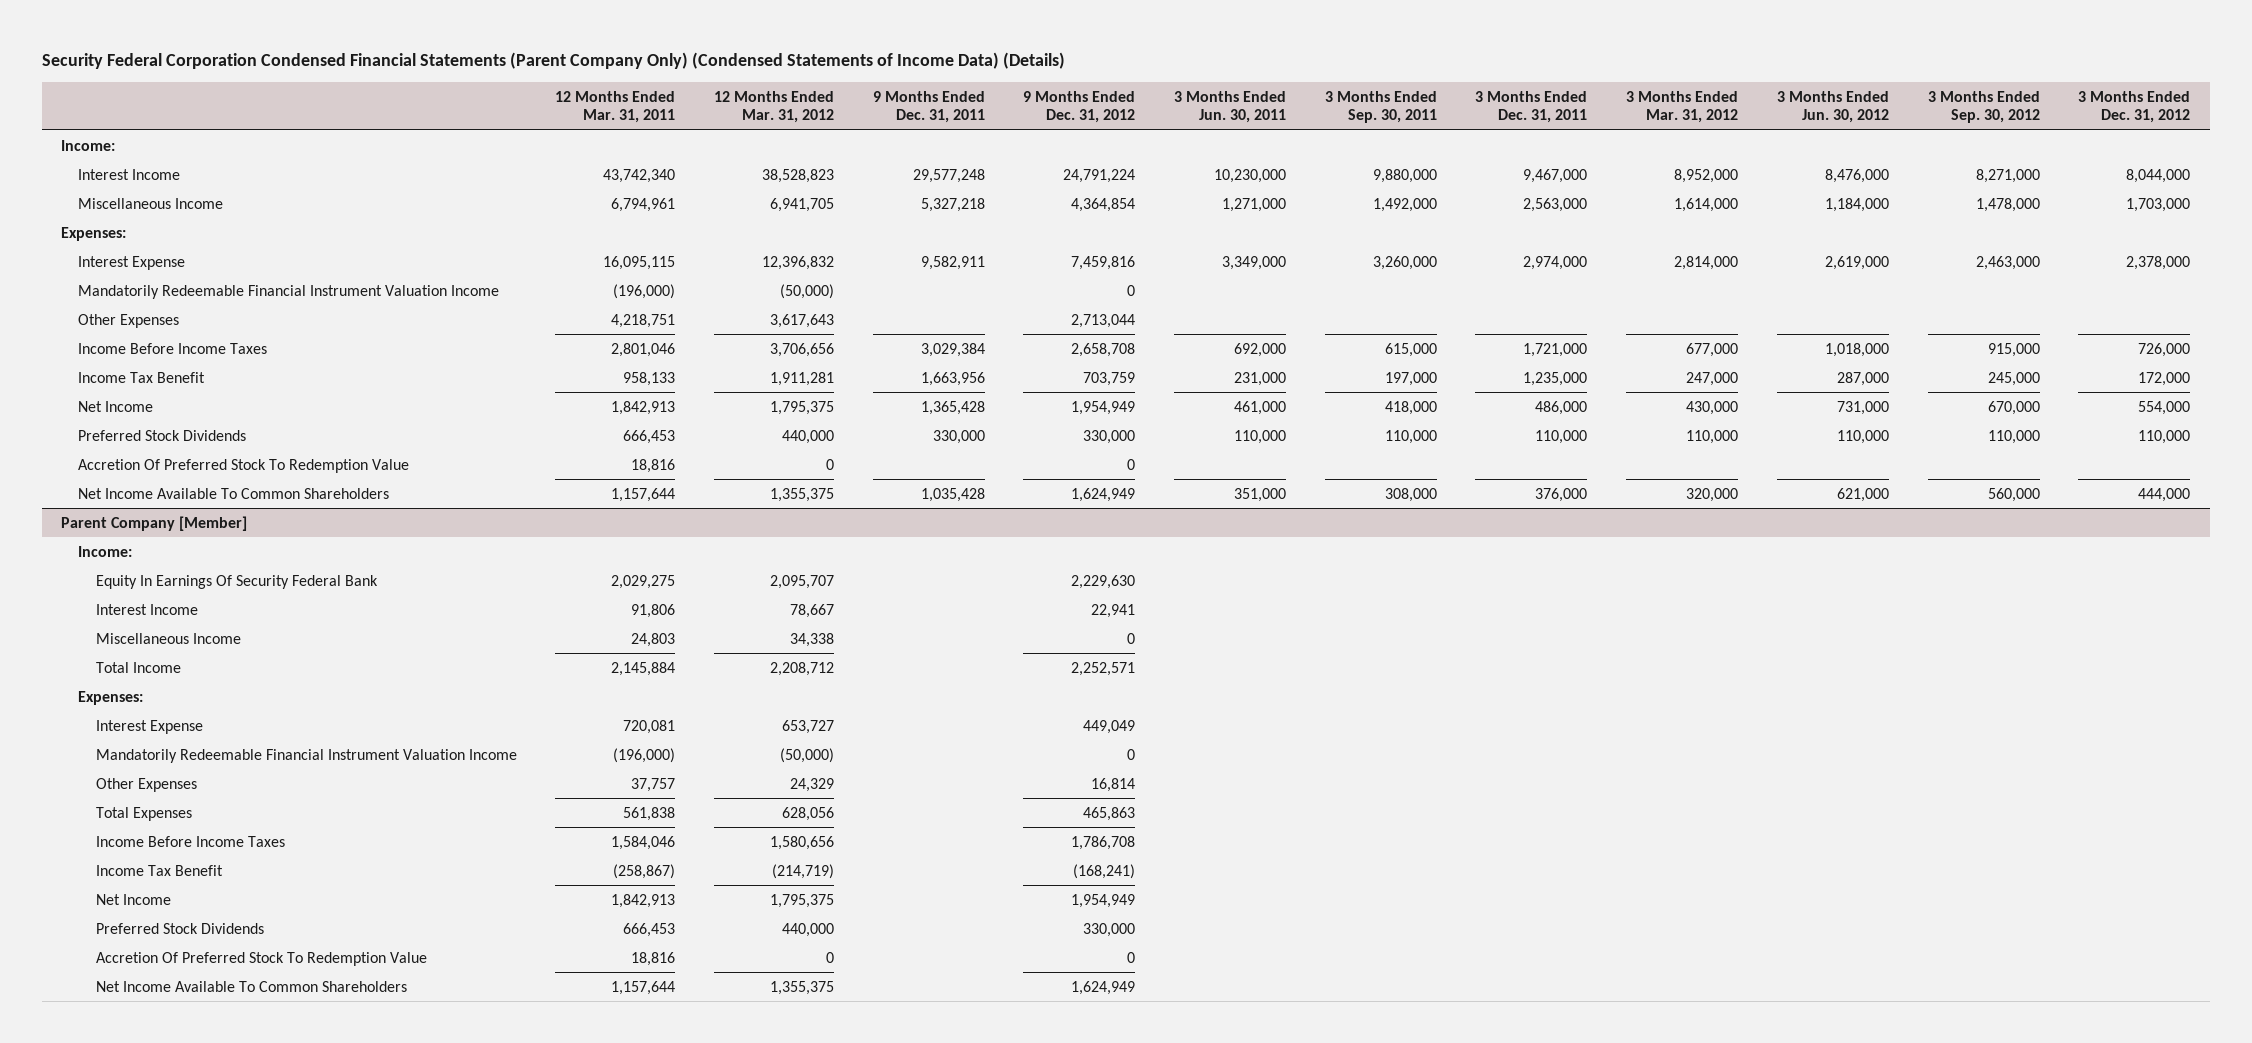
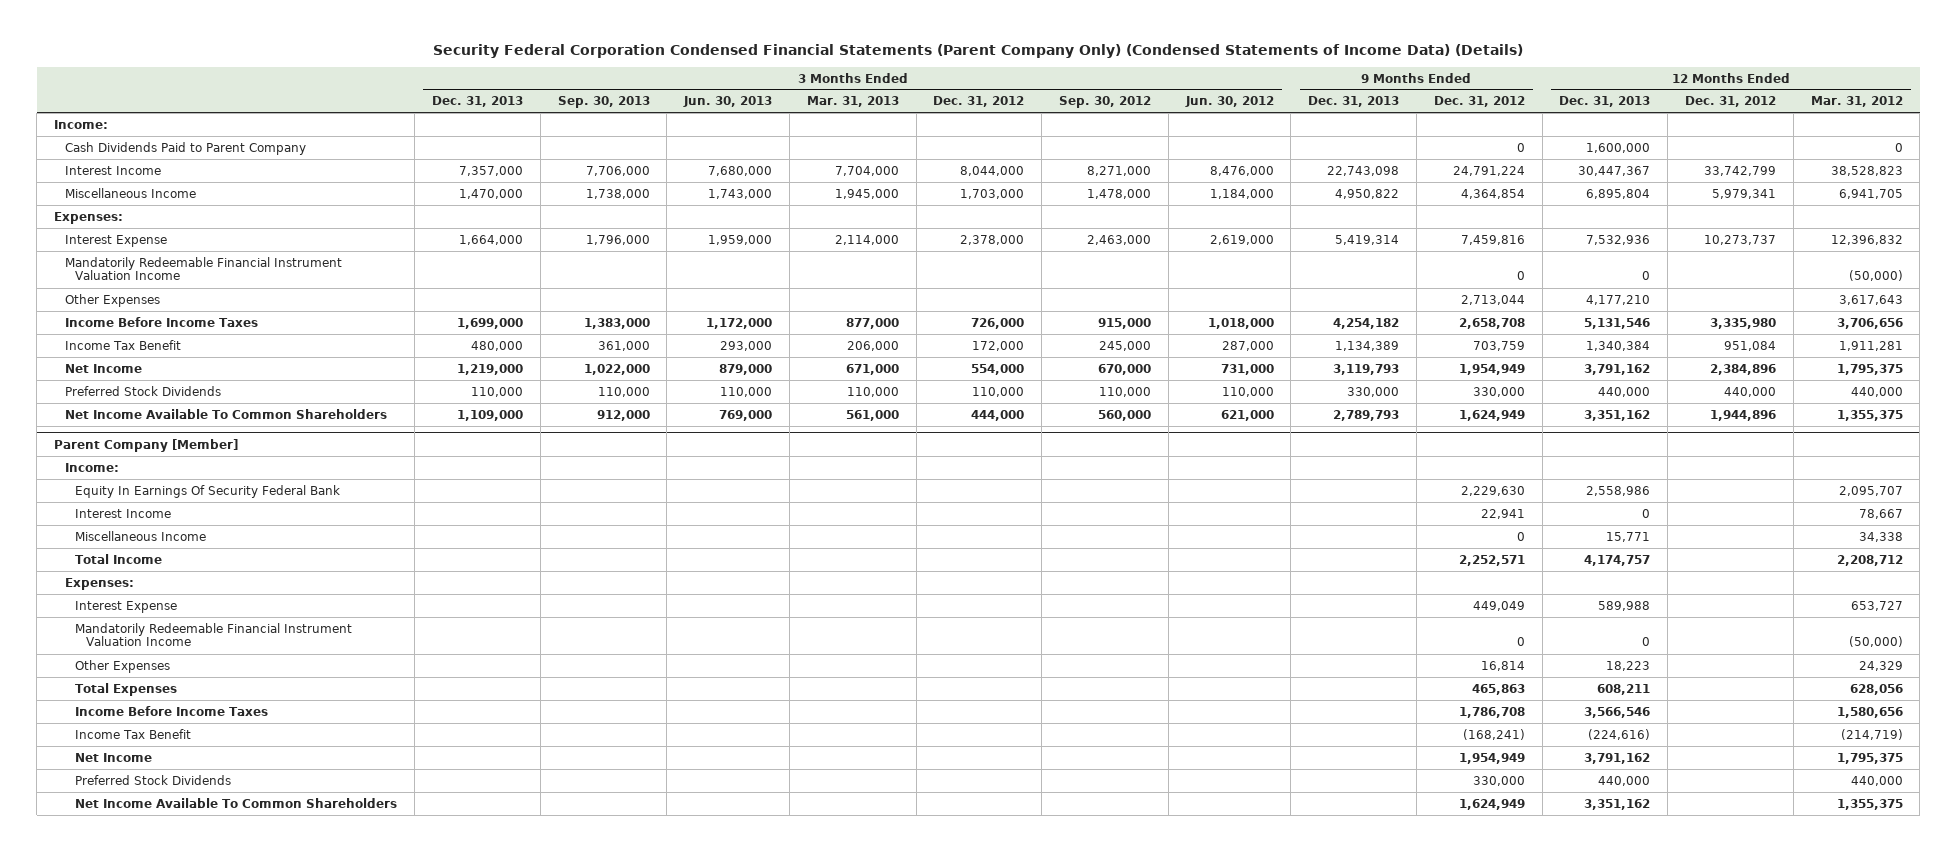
[555,90,676,124] 12 Months Ended Mar. 31, 2011 -> none
[872,90,985,124] 9 Months Ended Dec. 31, 2011 -> none
[1174,90,1287,124] 3 Months Ended Jun. 30, 2011 -> none
[1324,90,1437,124] 3 Months Ended Sep. 30, 2011 -> none
[1475,90,1588,124] 3 Months Ended Dec. 31, 2011 -> none
[1626,90,1739,124] 3 Months Ended Mar. 31, 2012 -> none
none -> [431,96,523,108] Dec. 31, 2013
none -> [557,96,650,109] Sep. 30, 2013
none -> [683,96,773,108] Jun. 30, 2013
none -> [806,96,899,108] Mar. 31, 2013
none -> [1308,96,1400,108] Dec. 31, 2013
none -> [1559,96,1651,108] Dec. 31, 2013
none -> [1685,96,1777,108] Dec. 31, 2012
none -> [64,141,306,155] Cash Dividends Paid to Parent Company
[78,458,410,473] Accretion Of Preferred Stock To Redemption Value -> none
[95,951,427,966] Accretion Of Preferred Stock To Redemption Value -> none

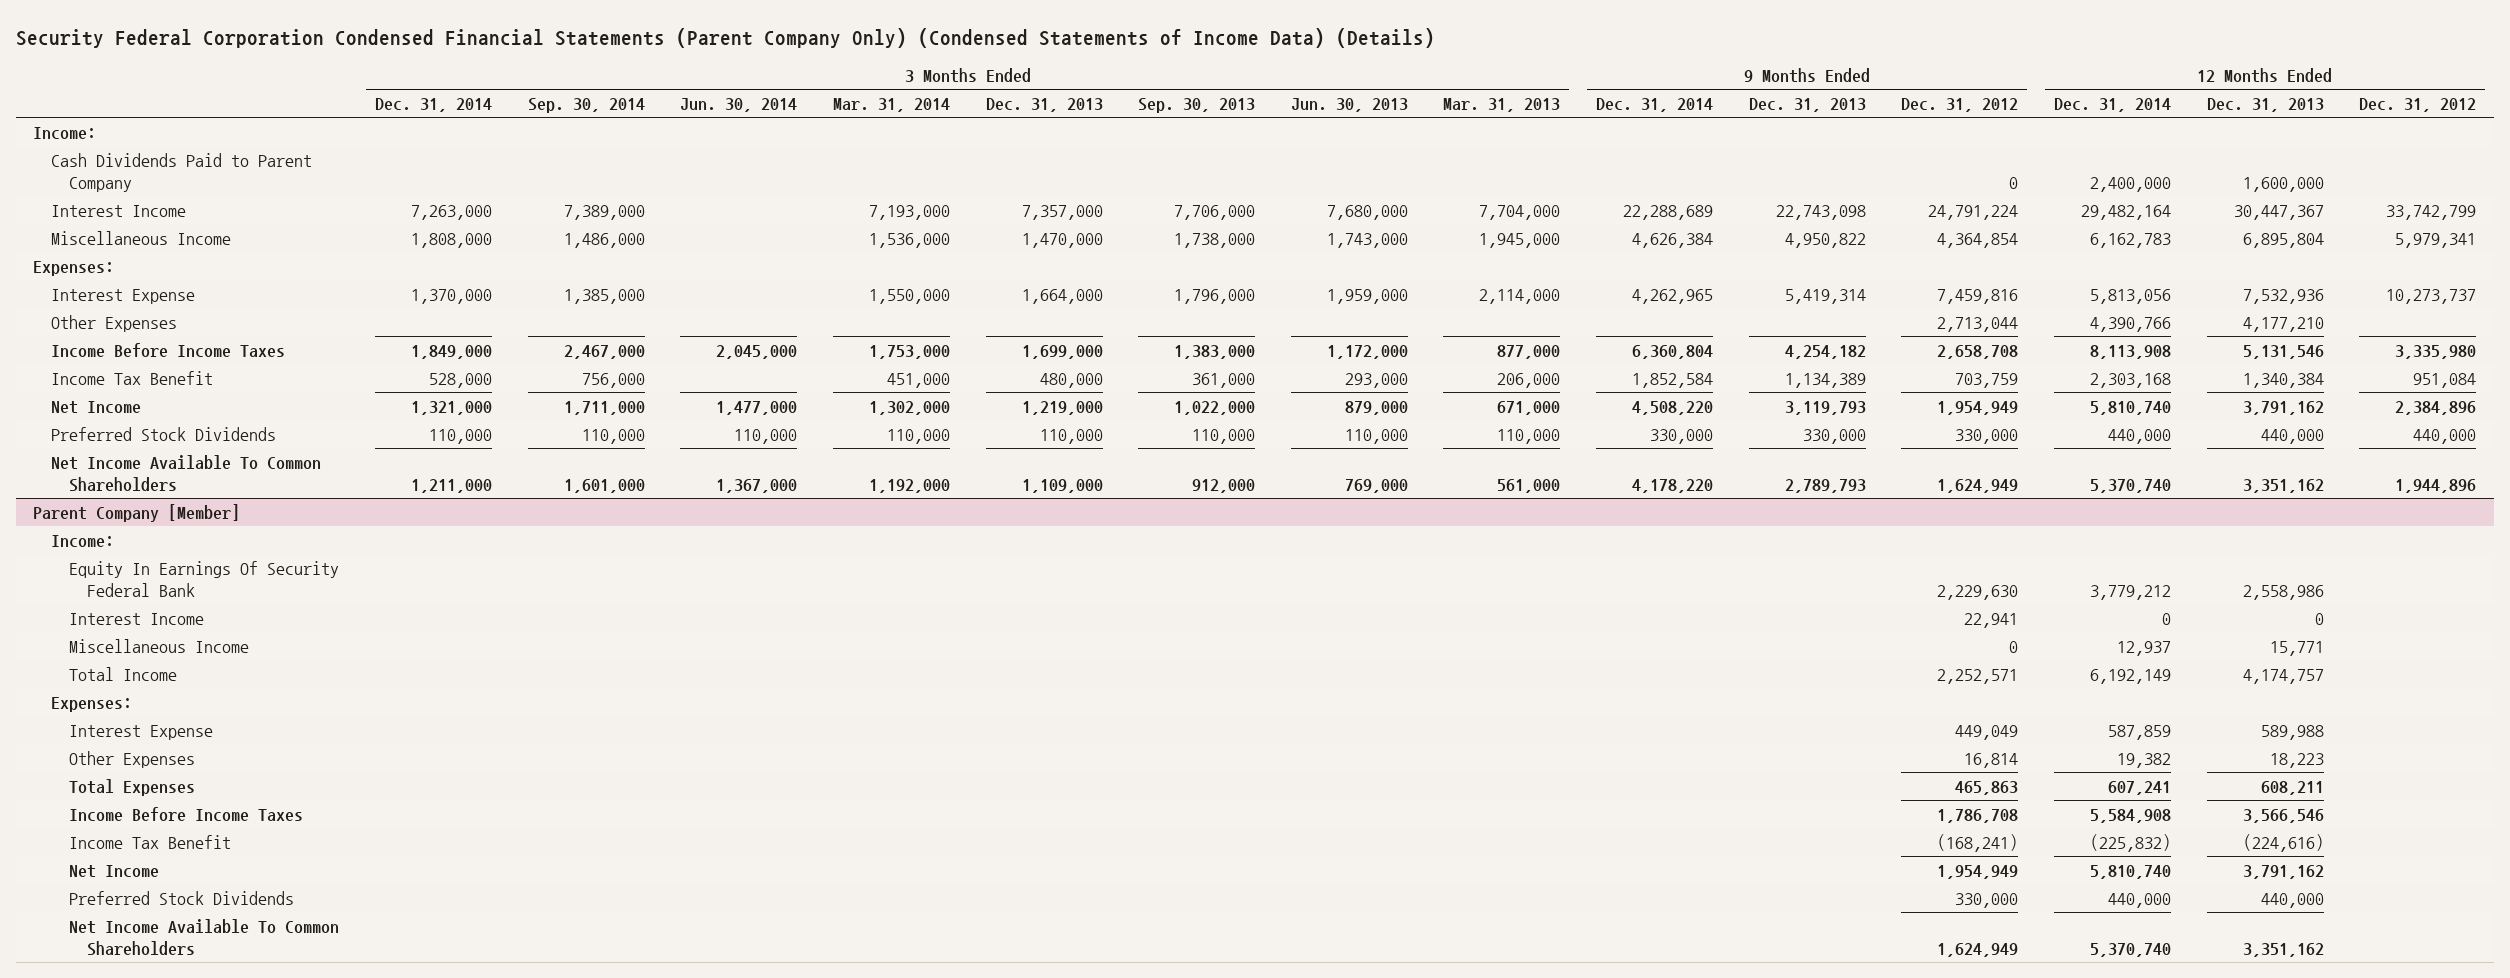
[933,96,1025,108] Dec. 31, 2012 -> none
[1058,96,1151,109] Sep. 30, 2012 -> none
[1184,96,1274,108] Jun. 30, 2012 -> none
[1810,96,1903,108] Mar. 31, 2012 -> none
none -> [375,98,493,113] Dec. 31, 2014
none -> [527,98,645,114] Sep. 30, 2014
none -> [680,98,798,113] Jun. 30, 2014
none -> [832,98,950,113] Mar. 31, 2014
none -> [1596,98,1714,113] Dec. 31, 2014
none -> [2054,98,2172,113] Dec. 31, 2014
[64,256,342,281] Mandatorily Redeemable Financial Instrument Valuation Income -> none
[75,622,353,647] Mandatorily Redeemable Financial Instrument Valuation Income -> none

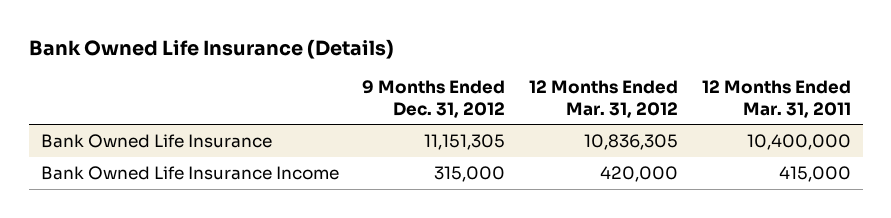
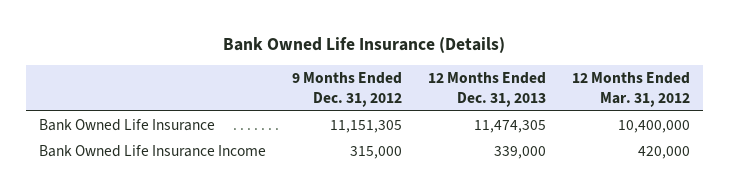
[701,80,851,118] 12 Months Ended Mar. 31, 2011 -> none
none -> [427,71,546,107] 12 Months Ended Dec. 31, 2013
[584,133,679,150] 10,836,305 -> [617,120,690,134] 10,400,000

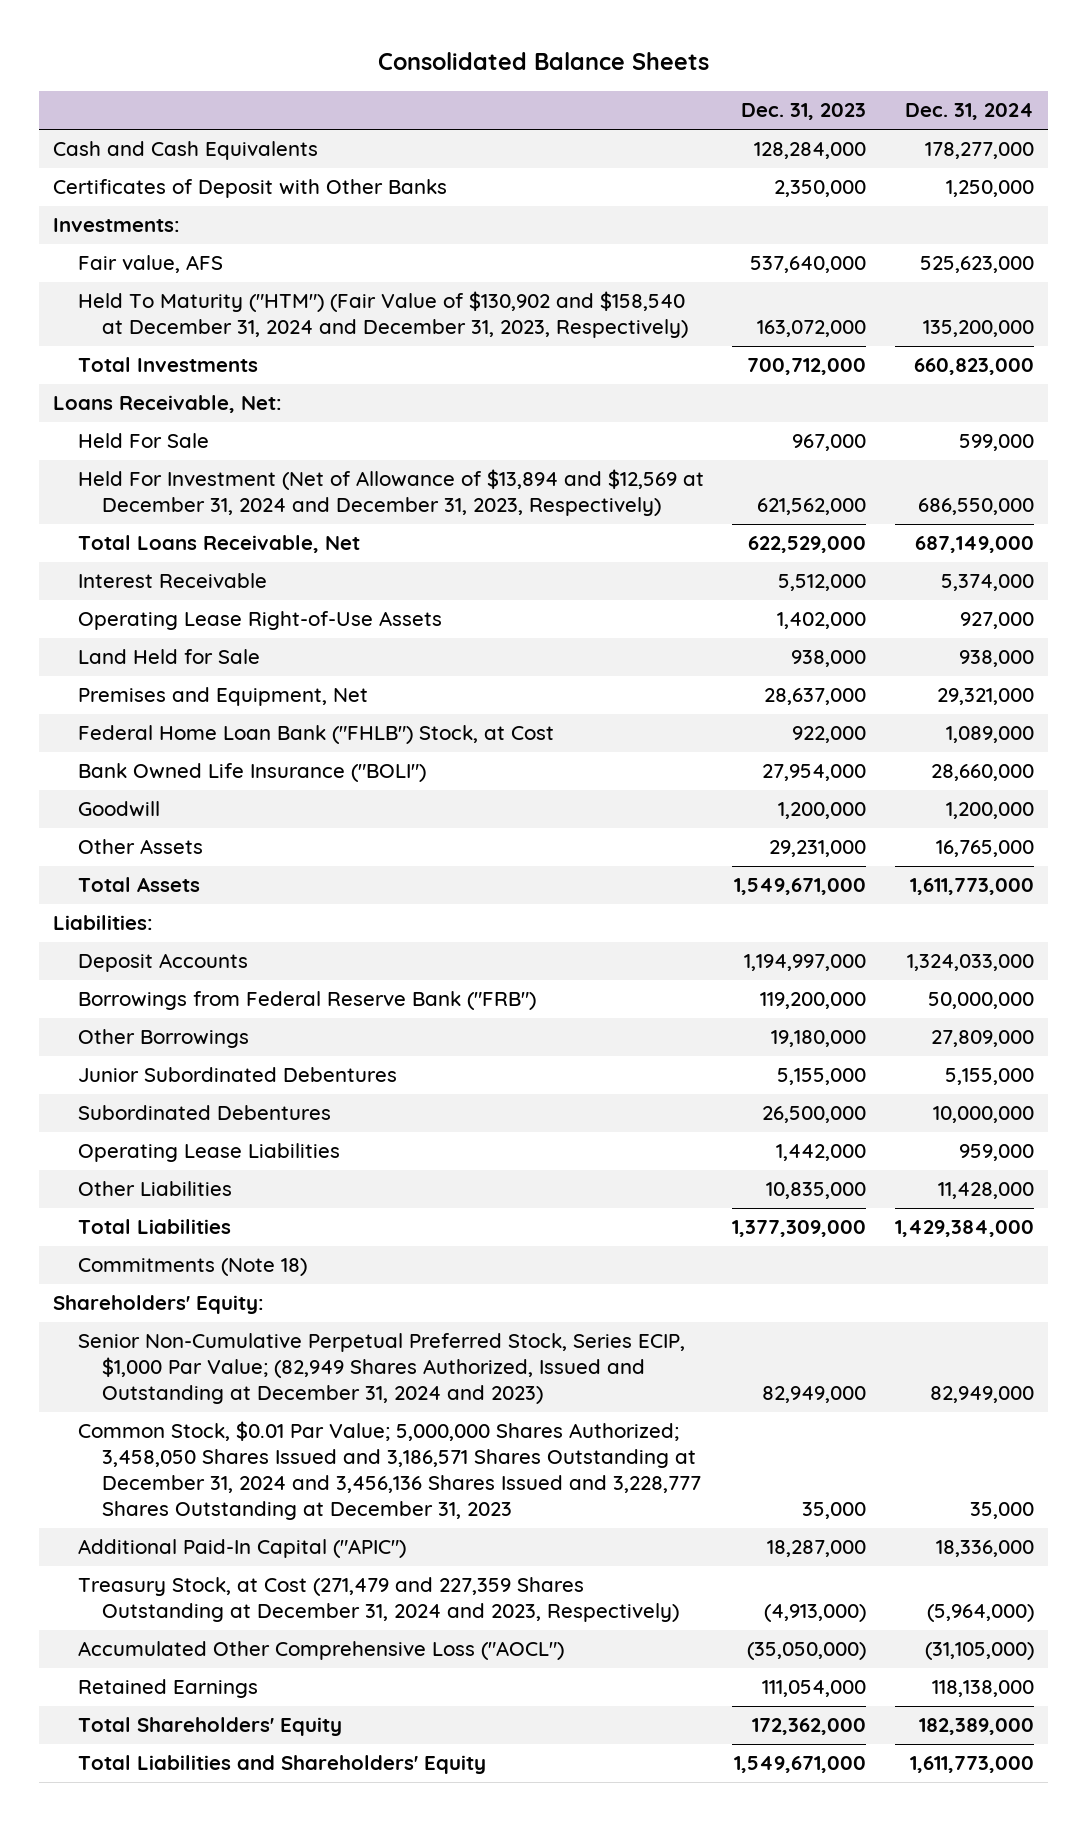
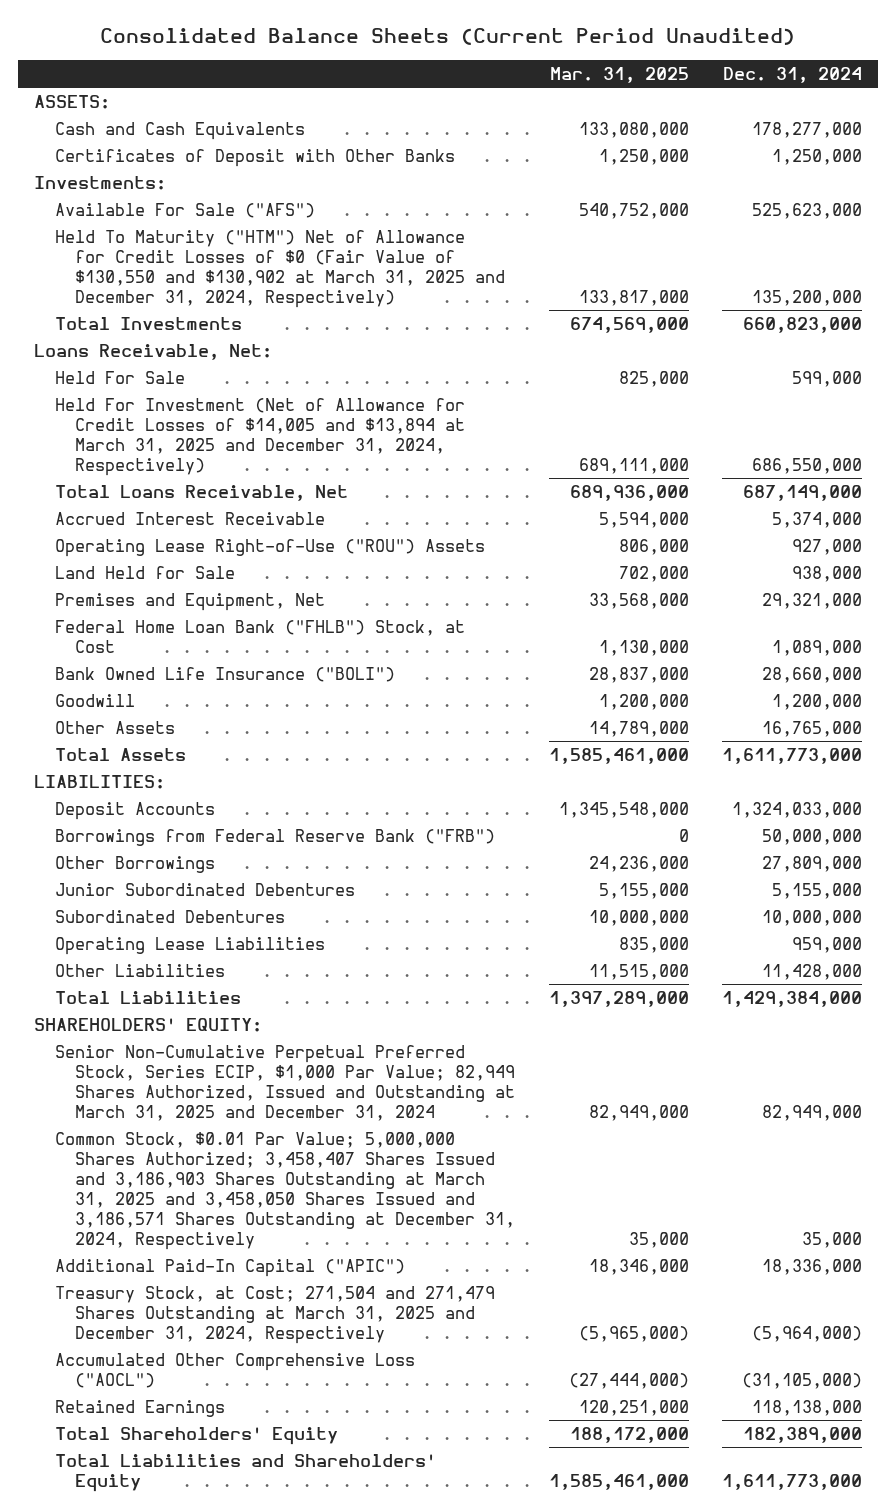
[377,52,709,71] Consolidated Balance Sheets -> [100,28,796,46] Consolidated Balance Sheets (Current Period Unaudited)
[741,103,867,121] Dec. 31, 2023 -> none
none -> [549,66,689,83] Mar. 31, 2025
none -> [34,94,111,109] ASSETS:
[77,255,223,274] Fair value, AFS -> [54,202,315,218] Available For Sale ("AFS")
[77,291,689,339] Held To Maturity ("HTM") (Fair Value of $130,902 and $158,540 at December 31, 2024 and December 31, 2023, Respectively) -> [54,229,506,308] Held To Maturity ("HTM") Net of Allowance for Credit Losses of $0 (Fair Value of $130,550 and $130,902 at March 31, 2025 and December 31, 2024, Respectively)
[77,469,704,517] Held For Investment (Net of Allowance of $13,894 and $12,569 at December 31, 2024 and December 31, 2023, Respectively) -> [54,397,466,476] Held For Investment (Net of Allowance for Credit Losses of $14,005 and $13,894 at March 31, 2025 and December 31, 2024, Respectively)
[77,573,267,589] Interest Receivable -> [54,511,325,525] Accrued Interest Receivable
[77,611,442,631] Operating Lease Right-of-Use Assets -> [54,538,485,557] Operating Lease Right-of-Use ("ROU") Assets
[53,915,154,931] Liabilities: -> [34,774,166,789] LIABILITIES:
[77,1258,307,1277] Commitments (Note 18) -> none
[53,1295,265,1315] Shareholders' Equity: -> [34,1017,263,1032] SHAREHOLDERS' EQUITY:
[77,1333,685,1405] Senior Non-Cumulative Perpetual Preferred Stock, Series ECIP, $1,000 Par Value; (82,949 Shares Authorized, Issued and Outstanding at December 31, 2024 and 2023) -> [54,1044,516,1121] Senior Non-Cumulative Perpetual Preferred Stock, Series ECIP, $1,000 Par Value; 82,949 Shares Authorized, Issued and Outstanding at March 31, 2025 and December 31, 2024
[77,1421,702,1521] Common Stock, $0.01 Par Value; 5,000,000 Shares Authorized; 3,458,050 Shares Issued and 3,186,571 Shares Outstanding at December 31, 2024 and 3,456,136 Shares Issued and 3,228,777 Shares Outstanding at December 31, 2023 -> [54,1131,516,1251] Common Stock, $0.01 Par Value; 5,000,000 Shares Authorized; 3,458,407 Shares Issued and 3,186,903 Shares Outstanding at March 31, 2025 and 3,458,050 Shares Issued and 3,186,571 Shares Outstanding at December 31, 2024, Respectively
[77,1577,680,1623] Treasury Stock, at Cost (271,479 and 227,359 Shares Outstanding at December 31, 2024 and 2023, Respectively) -> [54,1285,495,1344] Treasury Stock, at Cost; 271,504 and 271,479 Shares Outstanding at March 31, 2025 and December 31, 2024, Respectively

